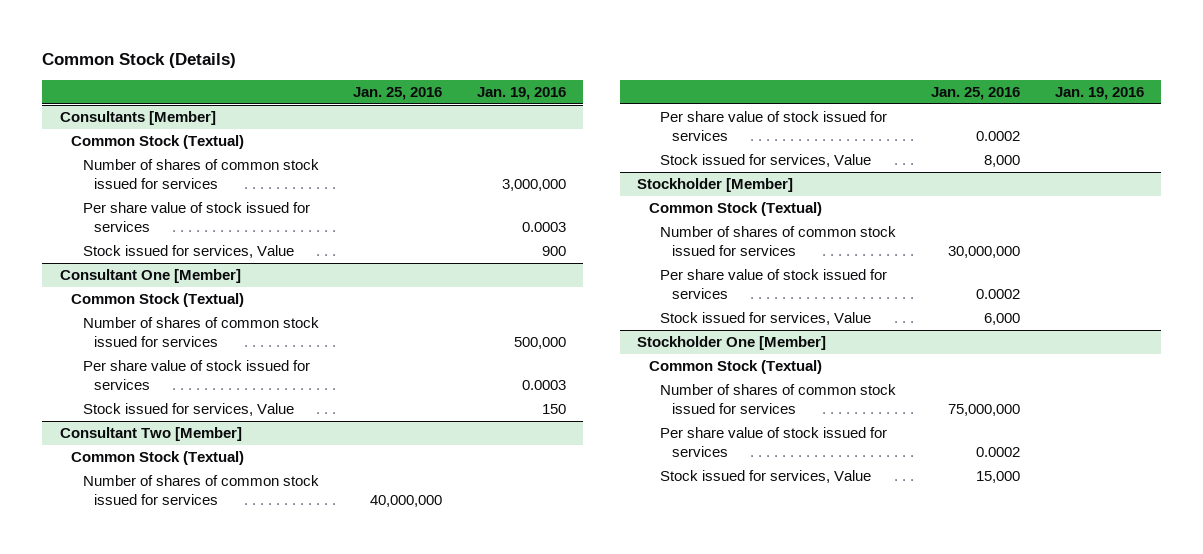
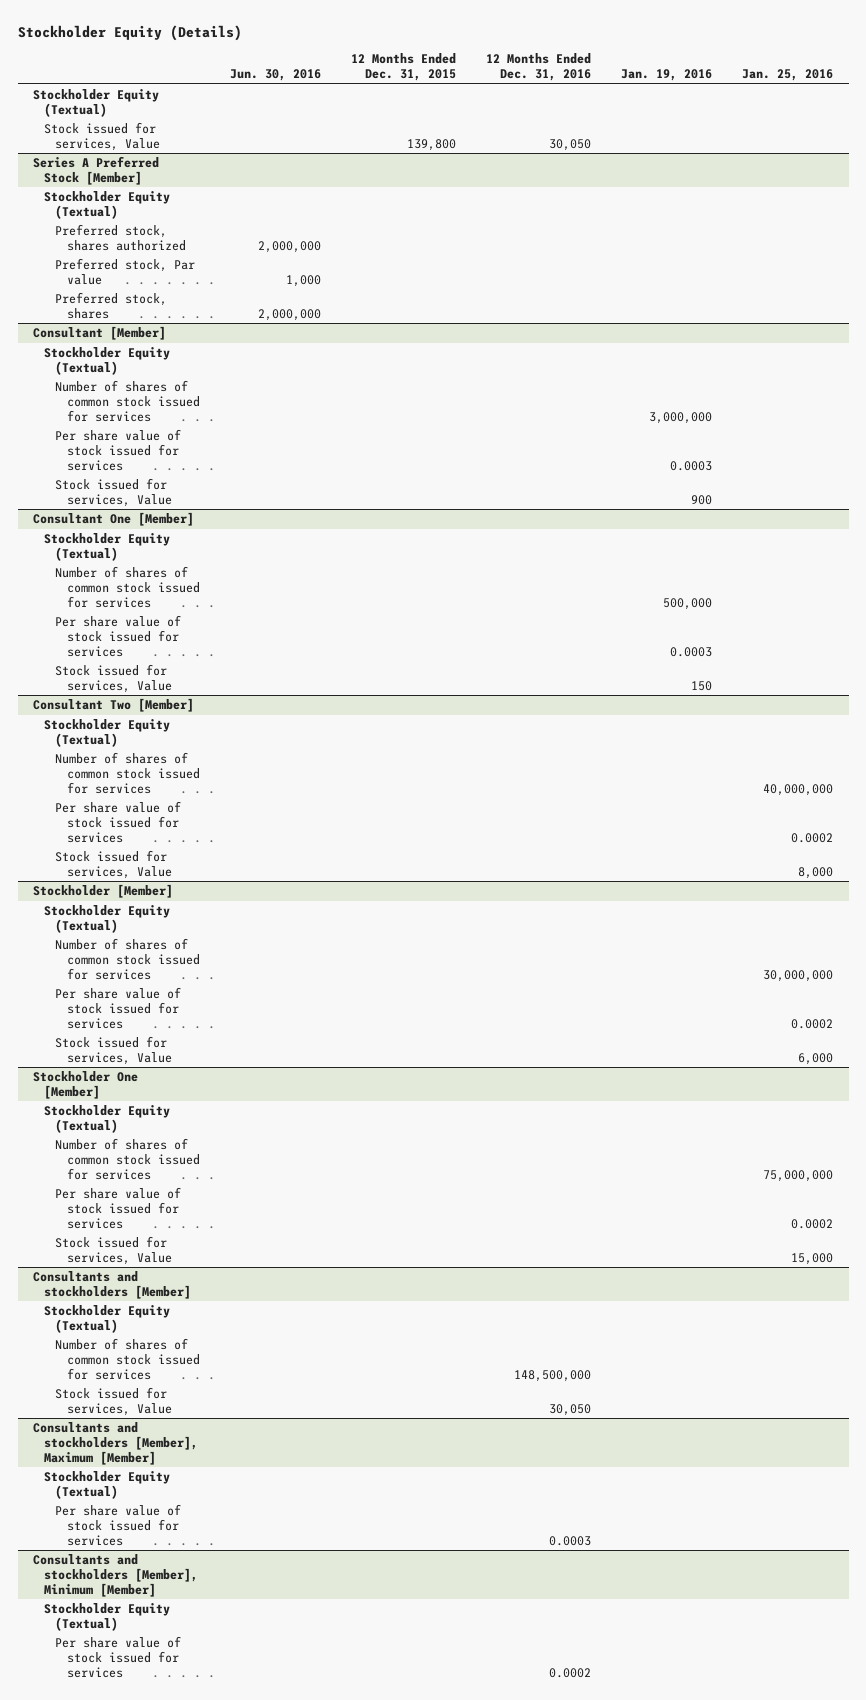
[42,53,237,69] Common Stock (Details) -> [17,24,242,41] Stockholder Equity (Details)
none -> [229,69,321,82] Jun. 30, 2016
none -> [351,53,457,82] 12 Months Ended Dec. 31, 2015
none -> [486,53,592,82] 12 Months Ended Dec. 31, 2016
[71,135,245,150] Common Stock (Textual) -> none
none -> [32,89,159,117] Stockholder Equity (Textual)
none -> [44,122,161,151] Stock issued for services, Value
none -> [32,156,159,185] Series A Preferred Stock [Member]
none -> [44,191,171,219] Stockholder Equity (Textual)
none -> [55,224,186,251] Preferred stock, shares authorized
none -> [55,258,196,285] Preferred stock, Par value
none -> [55,292,168,319] Preferred stock, shares
[59,111,216,126] Consultants [Member] -> [32,326,166,341] Consultant [Member]
none -> [44,347,171,375] Stockholder Equity (Textual)
[71,293,245,308] Common Stock (Textual) -> none
none -> [44,533,171,561] Stockholder Equity (Textual)
[71,451,245,466] Common Stock (Textual) -> none
none -> [44,719,171,747] Stockholder Equity (Textual)
[648,202,822,217] Common Stock (Textual) -> none
none -> [44,905,171,933] Stockholder Equity (Textual)
[648,360,822,375] Common Stock (Textual) -> none
none -> [44,1105,171,1133] Stockholder Equity (Textual)
none -> [32,1271,192,1299] Consultants and stockholders [Member]
none -> [44,1305,171,1333] Stockholder Equity (Textual)
none -> [55,1338,200,1380] Number of shares of common stock issued for services
none -> [55,1387,172,1416] Stock issued for services, Value
none -> [32,1422,199,1465] Consultants and stockholders [Member], Maximum [Member]
none -> [44,1471,171,1499] Stockholder Equity (Textual)
none -> [55,1504,182,1546] Per share value of stock issued for services
none -> [32,1554,199,1597] Consultants and stockholders [Member], Minimum [Member]
none -> [44,1603,171,1631] Stockholder Equity (Textual)
none -> [55,1636,182,1678] Per share value of stock issued for services

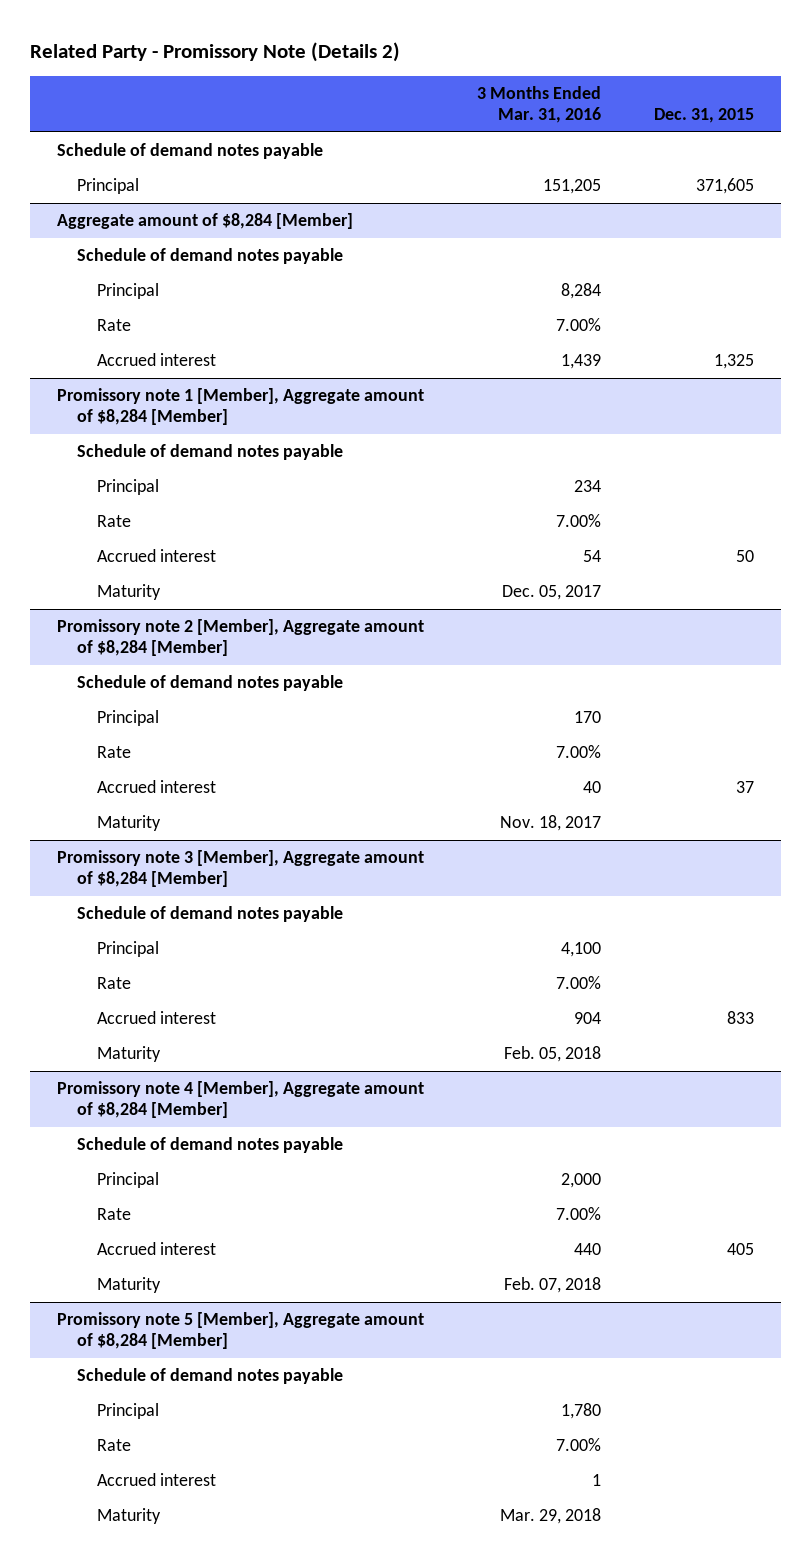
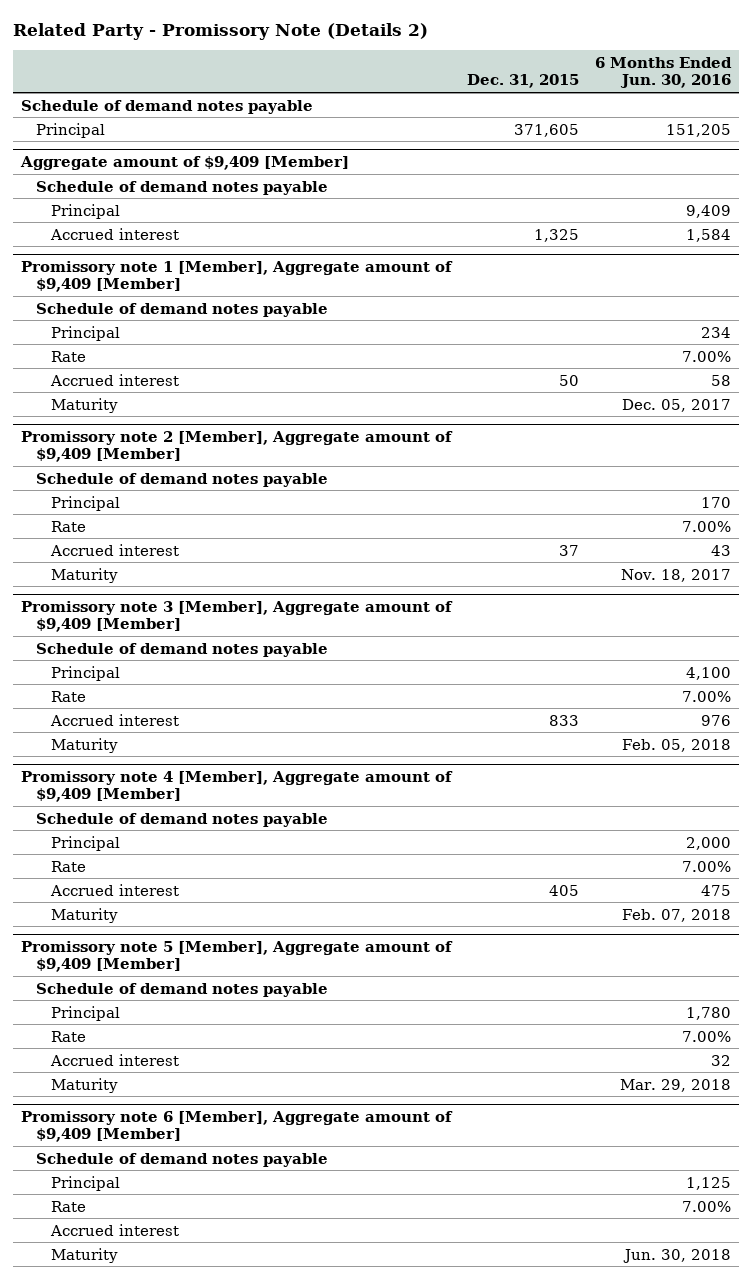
[477,85,602,123] 3 Months Ended Mar. 31, 2016 -> none
none -> [594,57,732,89] 6 Months Ended Jun. 30, 2016
[56,213,353,230] Aggregate amount of $8,284 [Member] -> [20,156,350,171] Aggregate amount of $9,409 [Member]
[96,319,131,332] Rate -> none
[56,388,424,426] Promissory note 1 [Member], Aggregate amount of $8,284 [Member] -> [21,261,454,293] Promissory note 1 [Member], Aggregate amount of $9,409 [Member]
[56,619,424,657] Promissory note 2 [Member], Aggregate amount of $8,284 [Member] -> [21,431,454,463] Promissory note 2 [Member], Aggregate amount of $9,409 [Member]
[56,850,424,888] Promissory note 3 [Member], Aggregate amount of $8,284 [Member] -> [21,601,454,633] Promissory note 3 [Member], Aggregate amount of $9,409 [Member]
[56,1081,424,1119] Promissory note 4 [Member], Aggregate amount of $8,284 [Member] -> [21,771,454,803] Promissory note 4 [Member], Aggregate amount of $9,409 [Member]
[56,1312,424,1350] Promissory note 5 [Member], Aggregate amount of $8,284 [Member] -> [21,941,454,973] Promissory note 5 [Member], Aggregate amount of $9,409 [Member]
none -> [21,1111,454,1143] Promissory note 6 [Member], Aggregate amount of $9,409 [Member]
none -> [35,1152,328,1167] Schedule of demand notes payable
none -> [50,1175,120,1191] Principal
none -> [50,1200,86,1212] Rate
none -> [49,1223,179,1236] Accrued interest
none -> [50,1247,118,1263] Maturity

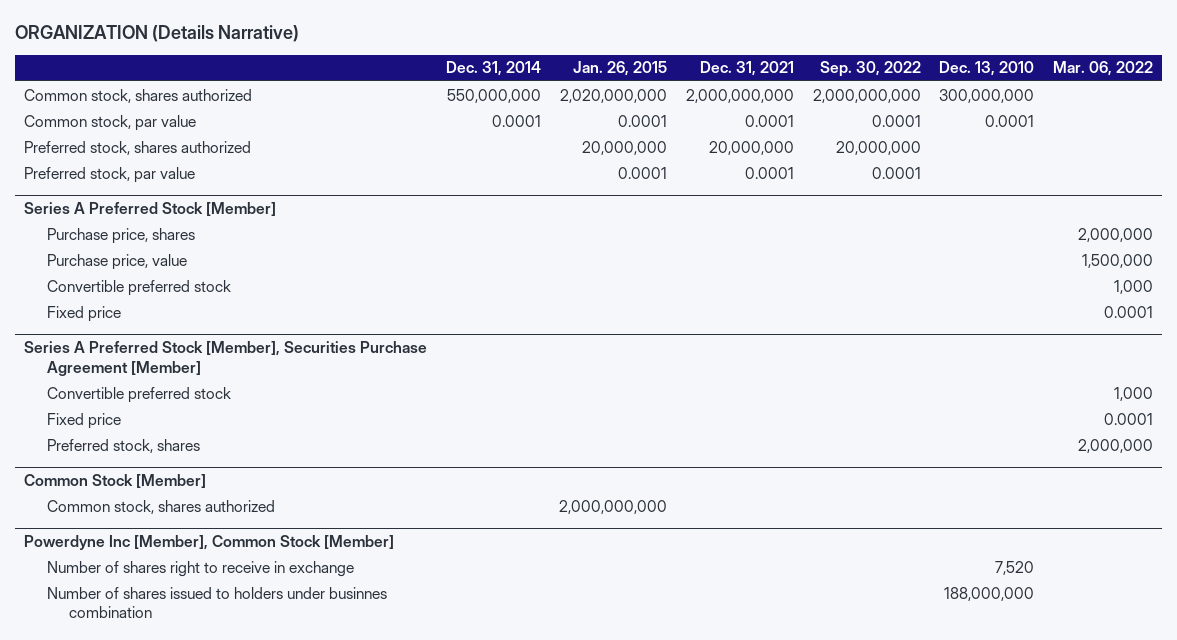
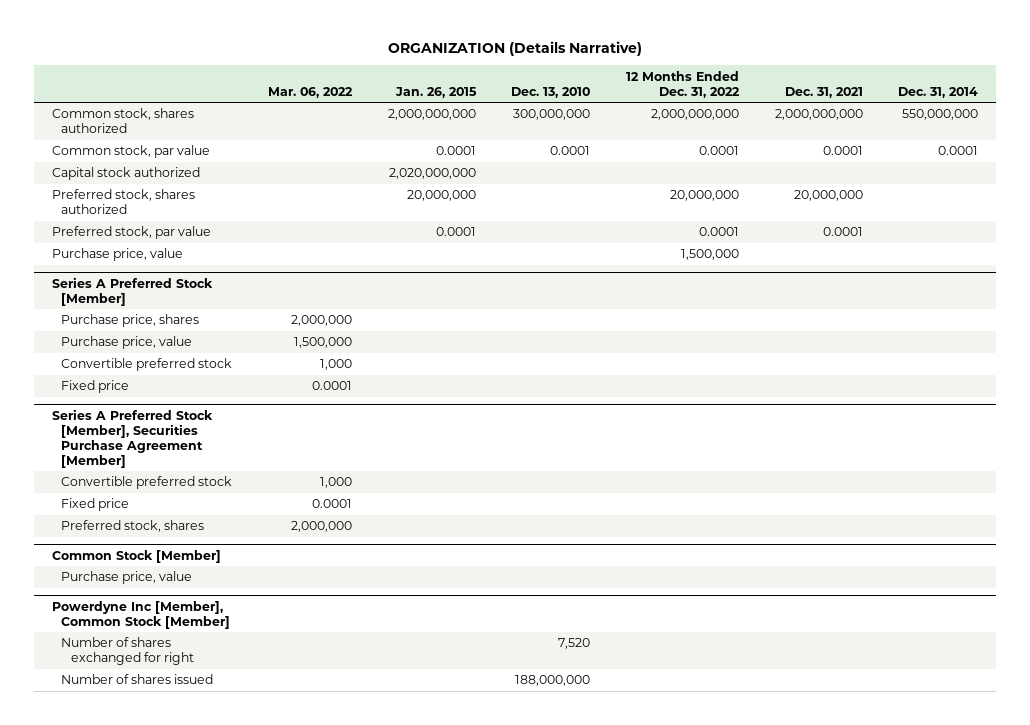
[819,61,921,78] Sep. 30, 2022 -> none
none -> [625,70,740,98] 12 Months Ended Dec. 31, 2022
[560,88,668,103] 2,020,000,000 -> [387,109,476,121] 2,000,000,000
none -> [51,167,200,181] Capital stock authorized
none -> [51,248,183,262] Purchase price, value
[46,499,275,514] Common stock, shares authorized -> none
none -> [61,571,193,585] Purchase price, value
[46,560,354,577] Number of shares right to receive in exchange -> [61,637,195,666] Number of shares exchanged for right
[46,586,387,618] Number of shares issued to holders under businnes combination -> [61,674,214,685] Number of shares issued

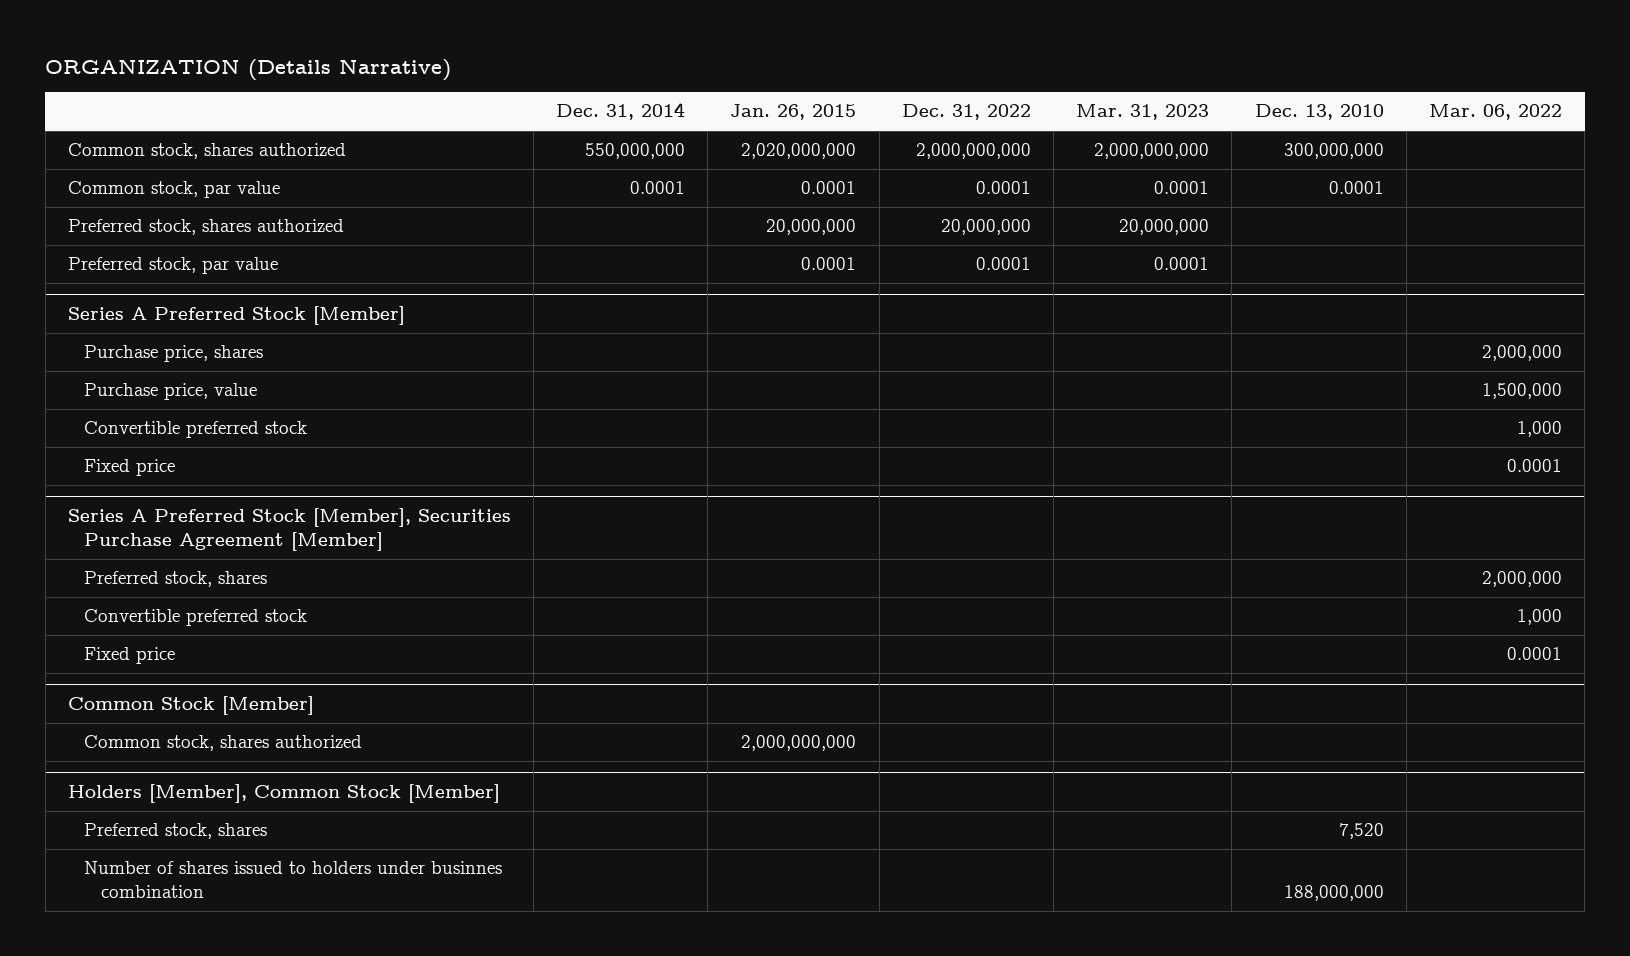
[625,70,740,98] 12 Months Ended Dec. 31, 2022 -> none
[784,86,863,98] Dec. 31, 2021 -> none
none -> [901,104,1031,121] Dec. 31, 2022
none -> [1076,104,1210,121] Mar. 31, 2023
[387,109,476,121] 2,000,000,000 -> [741,143,857,160] 2,020,000,000
[51,167,200,181] Capital stock authorized -> none
[51,248,183,262] Purchase price, value -> none
[61,520,205,533] Preferred stock, shares -> [84,571,268,588] Preferred stock, shares
[61,571,193,585] Purchase price, value -> none
[51,600,231,629] Powerdyne Inc [Member], Common Stock [Member] -> none
[61,637,195,666] Number of shares exchanged for right -> none
[61,674,214,685] Number of shares issued -> none
none -> [84,735,363,752] Common stock, shares authorized
none -> [67,784,500,804] Holders [Member], Common Stock [Member]
none -> [84,823,268,840] Preferred stock, shares
none -> [84,861,503,899] Number of shares issued to holders under businnes combination

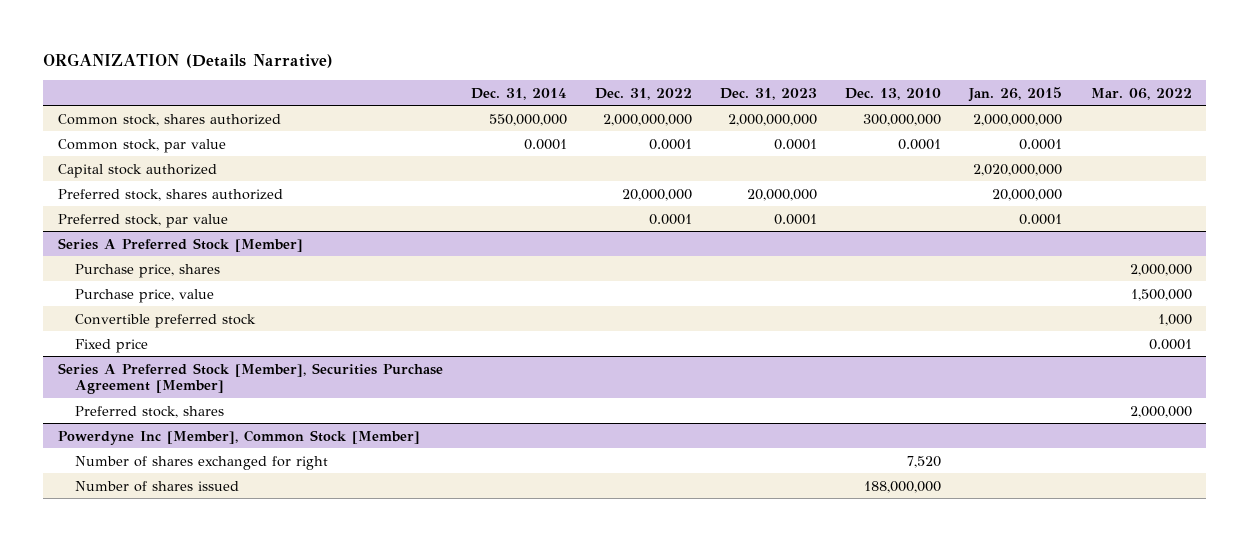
[1076,104,1210,121] Mar. 31, 2023 -> none
none -> [720,87,818,100] Dec. 31, 2023
[741,143,857,160] 2,020,000,000 -> [973,113,1063,126] 2,000,000,000
none -> [57,163,217,178] Capital stock authorized
[84,609,308,627] Convertible preferred stock -> none
[84,647,176,665] Fixed price -> none
[84,735,363,752] Common stock, shares authorized -> none
[67,784,500,804] Holders [Member], Common Stock [Member] -> none
[84,823,268,840] Preferred stock, shares -> none
[84,861,503,899] Number of shares issued to holders under businnes combination -> none
[67,696,314,716] Common Stock [Member] -> [57,429,420,445] Powerdyne Inc [Member], Common Stock [Member]
none -> [74,455,328,470] Number of shares exchanged for right
none -> [74,480,239,492] Number of shares issued

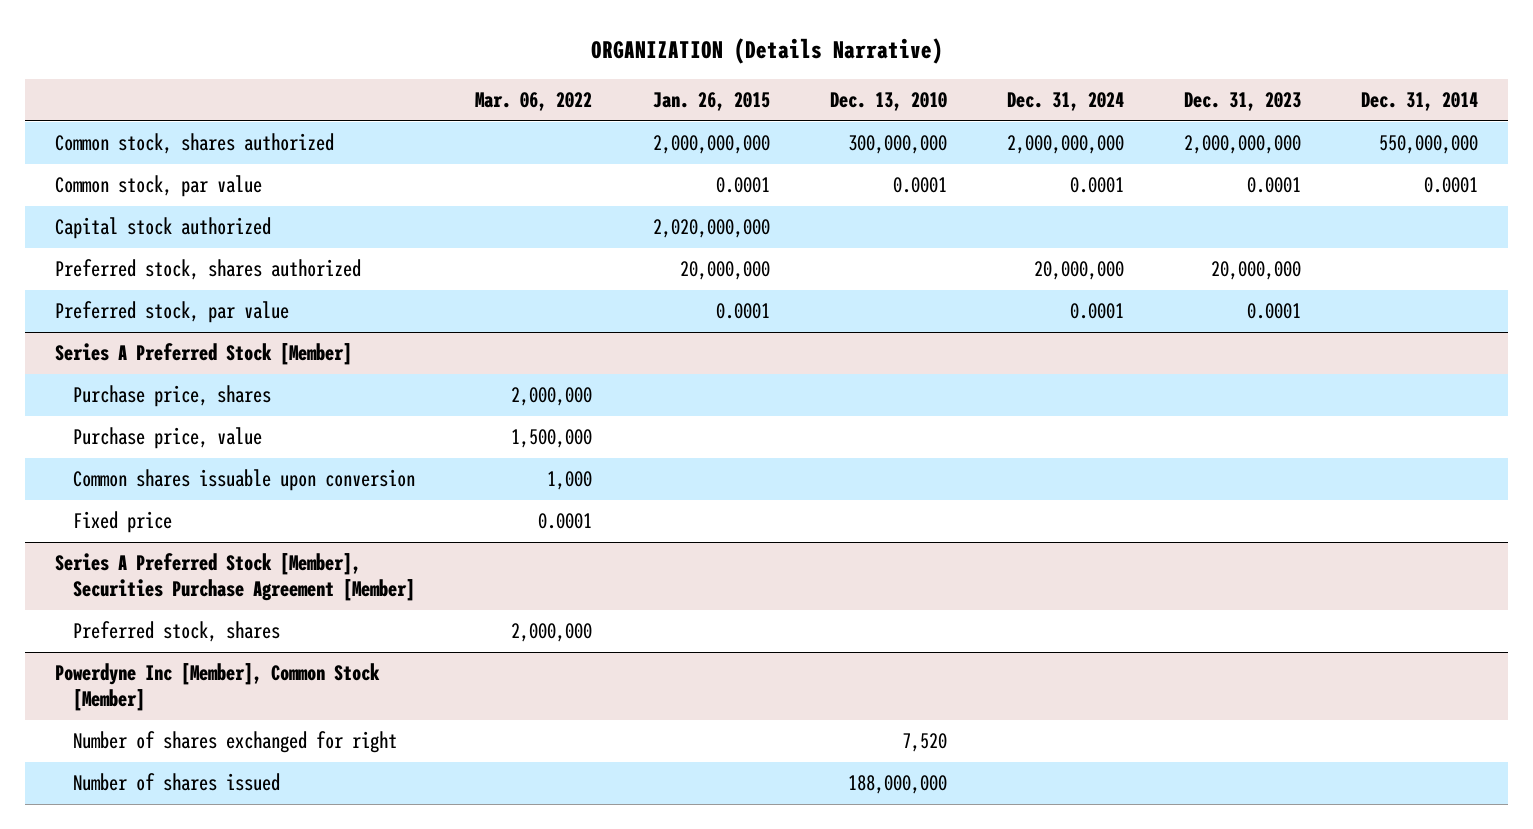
[594,87,692,100] Dec. 31, 2022 -> none
none -> [1006,92,1124,112] Dec. 31, 2024
[74,313,256,328] Convertible preferred stock -> [73,469,416,492] Common shares issuable upon conversion

